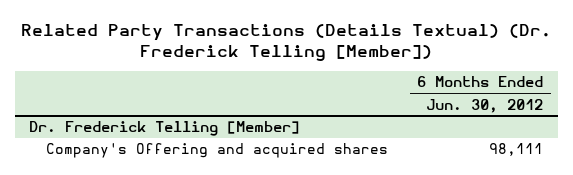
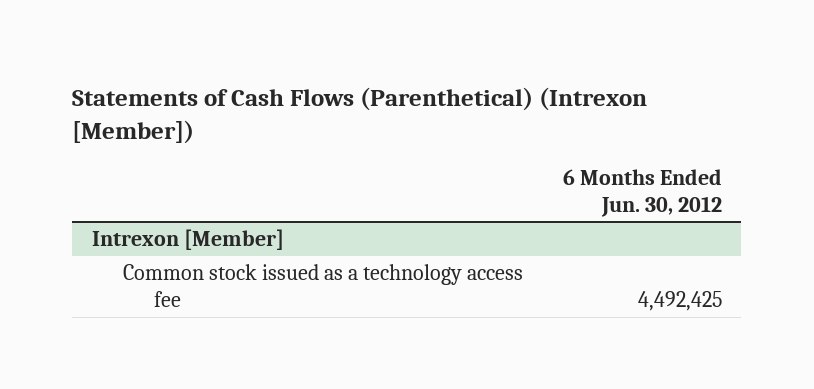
[21,23,552,62] Related Party Transactions (Details Textual) (Dr. Frederick Telling [Member]) -> [72,86,648,145] Statements of Cash Flows (Parenthetical) (Intrexon [Member])
[29,121,301,137] Dr. Frederick Telling [Member] -> none
[45,143,388,159] Company's Offering and acquired shares -> none
none -> [92,229,285,251] Intrexon [Member]
none -> [122,264,523,307] Common stock issued as a technology access fee

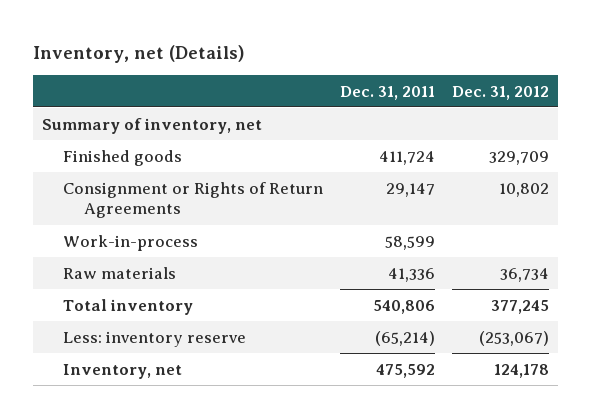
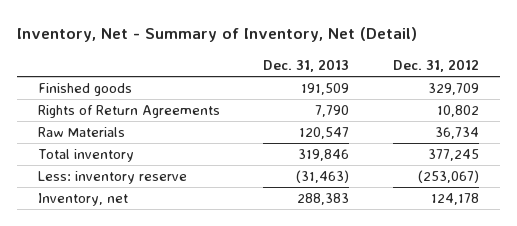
[33,44,246,63] Inventory, net (Details) -> [16,27,417,43] Inventory, Net - Summary of Inventory, Net (Detail)
[340,85,436,100] Dec. 31, 2011 -> none
none -> [263,58,350,72] Dec. 31, 2013
[41,117,262,134] Summary of inventory, net -> none
[63,234,199,251] Work-in-process -> none
[63,181,324,219] Consignment or Rights of Return Agreements -> [38,105,221,119] Rights of Return Agreements
[63,266,177,279] Raw materials -> [38,127,126,138] Raw Materials

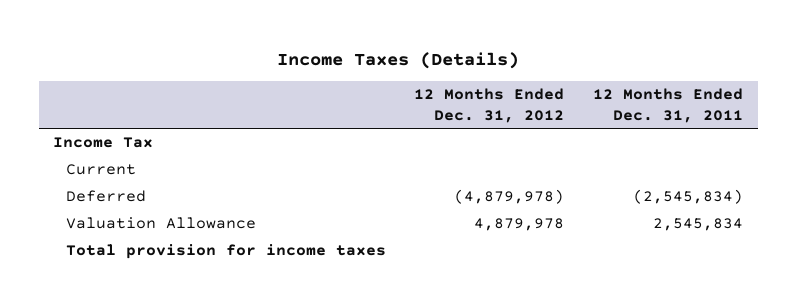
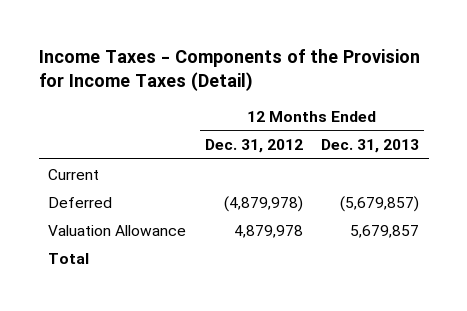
[277,51,520,69] Income Taxes (Details) -> [38,48,420,91] Income Taxes - Components of the Provision for Income Taxes (Detail)
[593,88,744,123] 12 Months Ended Dec. 31, 2011 -> none
none -> [321,139,420,154] Dec. 31, 2013
[53,137,154,149] Income Tax -> none
[65,244,386,260] Total provision for income taxes -> [48,252,90,264] Total

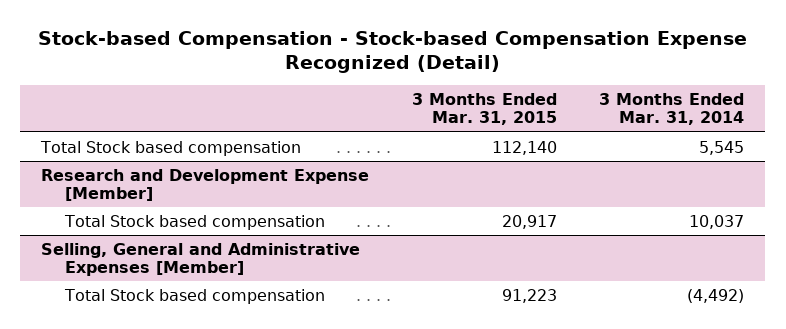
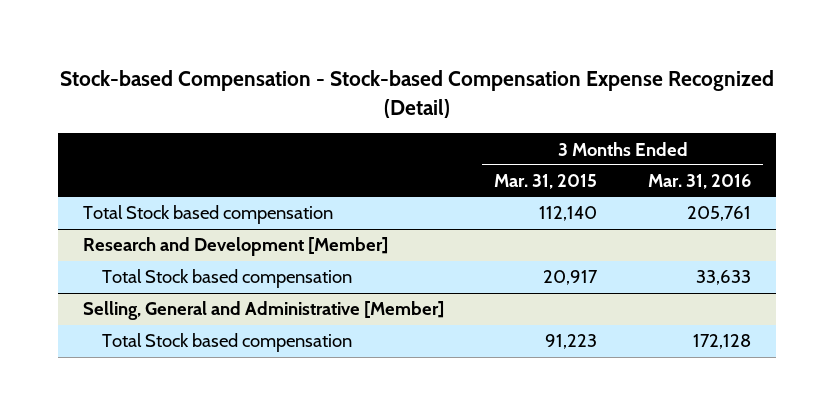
[599,93,745,126] 3 Months Ended Mar. 31, 2014 -> none
none -> [647,174,751,190] Mar. 31, 2016
[41,168,370,202] Research and Development Expense [Member] -> [83,237,389,257] Research and Development [Member]
[41,242,361,277] Selling, General and Administrative Expenses [Member] -> [83,301,445,321] Selling, General and Administrative [Member]

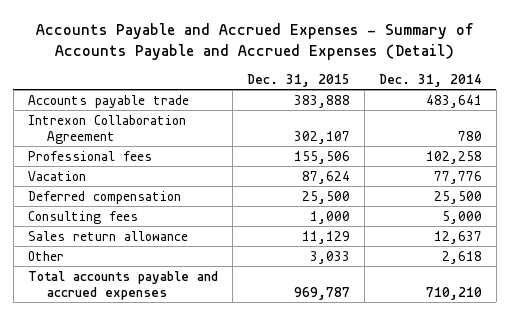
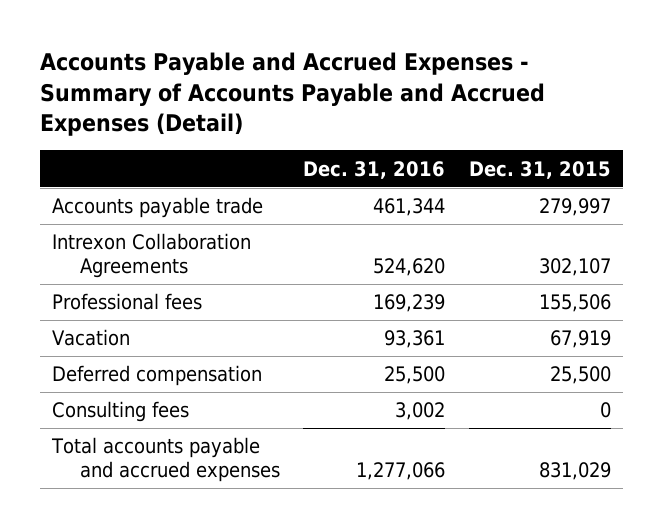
[378,74,482,88] Dec. 31, 2014 -> none
none -> [303,160,446,179] Dec. 31, 2016
[293,94,350,108] 383,888 -> [538,198,611,217] 279,997
[27,114,186,144] Intrexon Collaboration Agreement -> [51,233,251,278] Intrexon Collaboration Agreements
[301,170,350,184] 87,624 -> [549,330,611,349] 67,919
[27,230,188,241] Sales return allowance -> none
[27,250,64,261] Other -> none
[309,210,350,224] 1,000 -> [599,402,611,419] 0
[293,286,350,300] 969,787 -> [538,461,611,480] 831,029

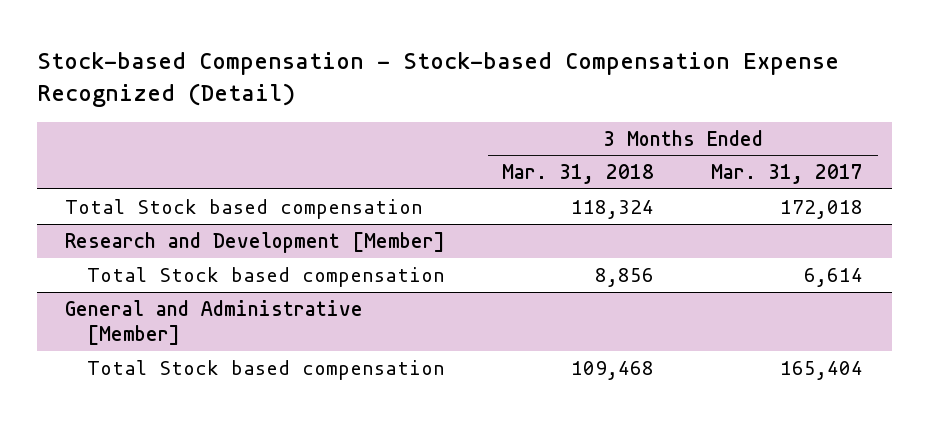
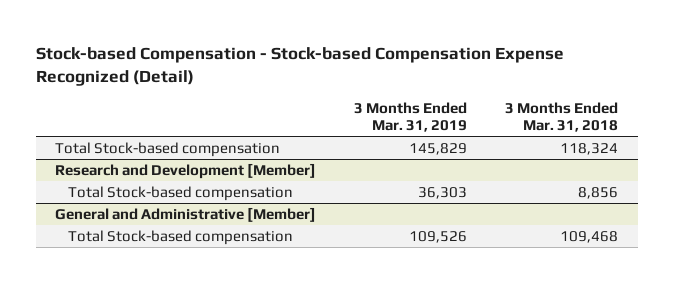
[711,164,864,185] Mar. 31, 2017 -> none
none -> [354,101,468,133] 3 Months Ended Mar. 31, 2019
[65,198,424,219] Total Stock based compensation -> [54,141,280,157] Total Stock-based compensation
[87,266,446,287] Total Stock based compensation -> [67,185,293,201] Total Stock-based compensation
[87,359,446,380] Total Stock based compensation -> [67,229,293,245] Total Stock-based compensation

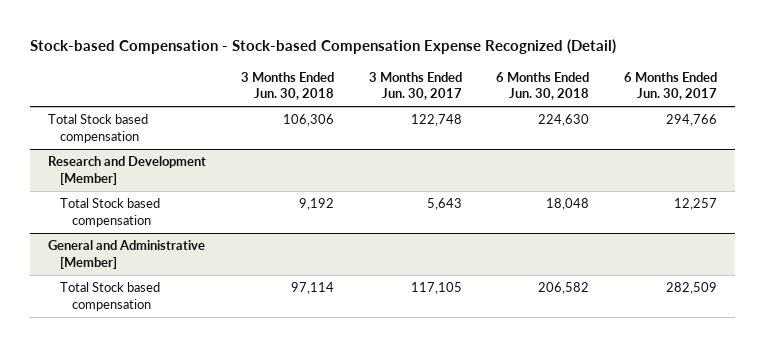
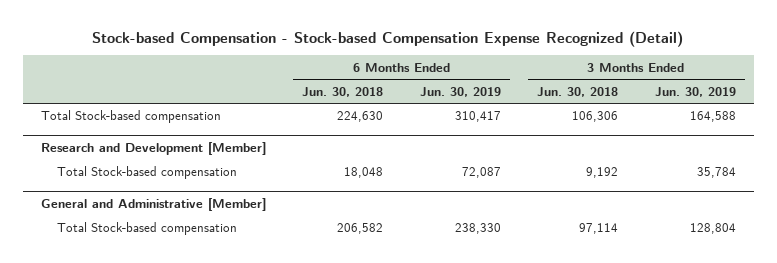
[368,71,462,101] 3 Months Ended Jun. 30, 2017 -> none
[624,71,718,101] 6 Months Ended Jun. 30, 2017 -> none
none -> [419,86,501,97] Jun. 30, 2019
none -> [654,86,736,97] Jun. 30, 2019
[47,114,148,144] Total Stock based compensation -> [41,110,222,124] Total Stock-based compensation
[60,198,161,228] Total Stock based compensation -> [56,166,237,180] Total Stock-based compensation
[60,282,161,312] Total Stock based compensation -> [56,222,237,236] Total Stock-based compensation

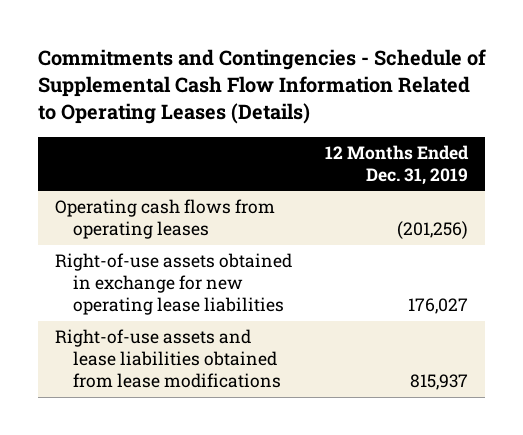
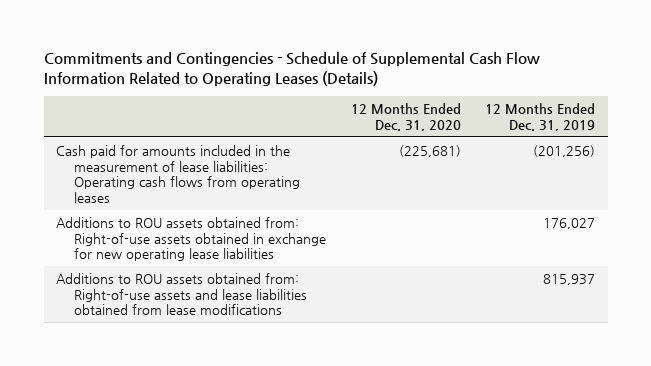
none -> [350,103,461,131] 12 Months Ended Dec. 31, 2020
[54,198,275,240] Operating cash flows from operating leases -> [55,145,300,203] Cash paid for amounts included in the measurement of lease liabilities: Operating cash flows from operating leases
[54,252,292,316] Right-of-use assets obtained in exchange for new operating lease liabilities -> [55,217,326,262] Additions to ROU assets obtained from: Right-of-use assets obtained in exchange for new operating lease liabilities
[54,328,282,389] Right-of-use assets and lease liabilities obtained from lease modifications -> [55,273,307,316] Additions to ROU assets obtained from: Right-of-use assets and lease liabilities obtained from lease modifications

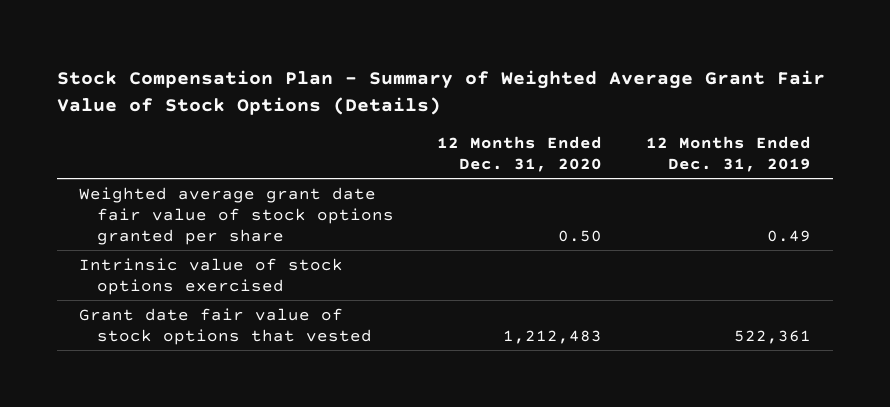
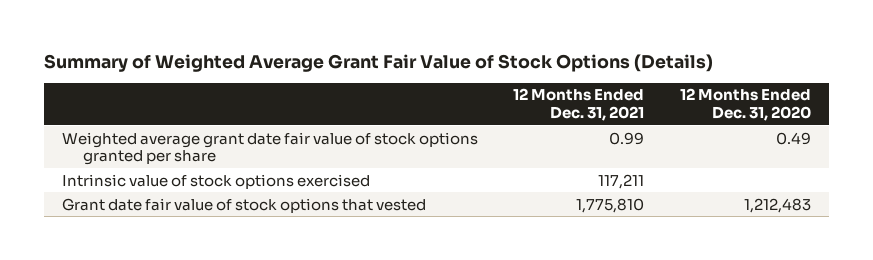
[57,70,826,116] Stock Compensation Plan - Summary of Weighted Average Grant Fair Value of Stock Options (Details) -> [44,53,714,72] Summary of Weighted Average Grant Fair Value of Stock Options (Details)
[646,136,812,173] 12 Months Ended Dec. 31, 2019 -> none
none -> [513,88,645,121] 12 Months Ended Dec. 31, 2021
[558,229,603,242] 0.50 -> [775,131,811,145] 0.49

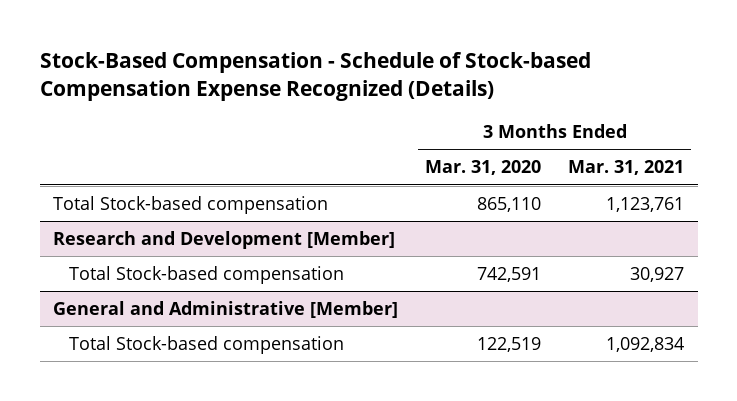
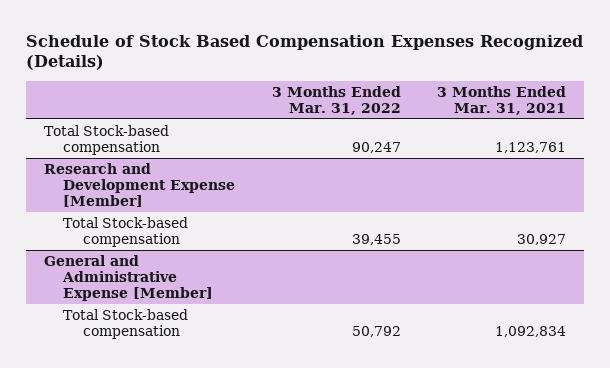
[39,51,591,101] Stock-Based Compensation - Schedule of Stock-based Compensation Expense Recognized (Details) -> [25,34,583,71] Schedule of Stock Based Compensation Expenses Recognized (Details)
[425,160,542,176] Mar. 31, 2020 -> none
none -> [271,85,401,115] 3 Months Ended Mar. 31, 2022
[53,231,396,250] Research and Development [Member] -> [43,162,236,208] Research and Development Expense [Member]
[53,301,399,319] General and Administrative [Member] -> [43,254,214,302] General and Administrative Expense [Member]

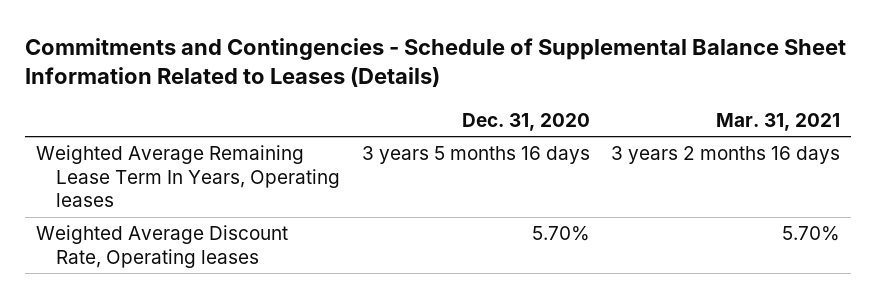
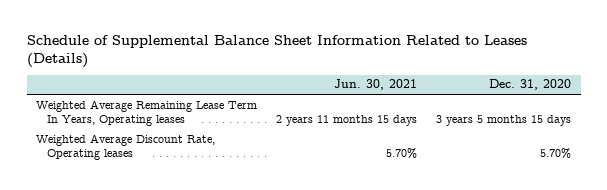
[25,37,847,88] Commitments and Contingencies - Schedule of Supplemental Balance Sheet Information Related to Leases (Details) -> [26,34,527,68] Schedule of Supplemental Balance Sheet Information Related to Leases (Details)
[716,112,841,131] Mar. 31, 2021 -> none
none -> [334,79,418,91] Jun. 30, 2021
[361,146,590,165] 3 years 5 months 16 days -> [436,115,572,127] 3 years 5 months 15 days

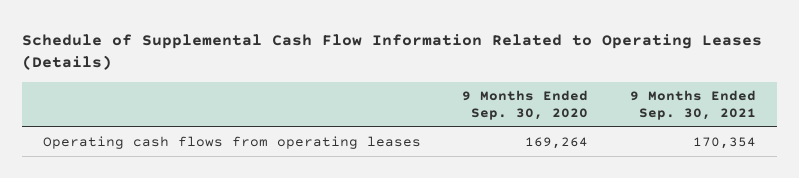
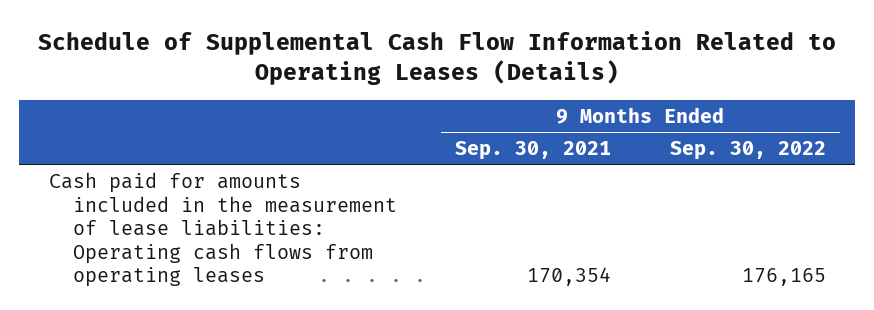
[462,89,589,121] 9 Months Ended Sep. 30, 2020 -> none
none -> [669,141,826,161] Sep. 30, 2022
[42,136,421,150] Operating cash flows from operating leases -> [48,171,397,288] Cash paid for amounts included in the measurement of lease liabilities: Operating cash flows from operating leases

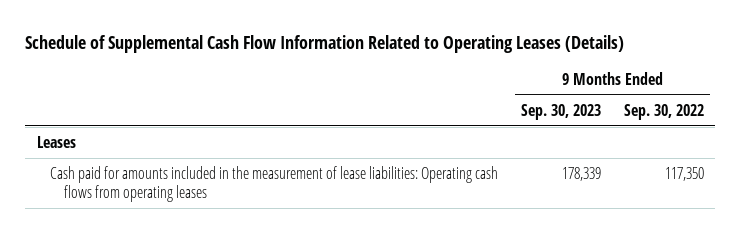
[455,141,612,161] Sep. 30, 2021 -> none
none -> [521,103,602,120] Sep. 30, 2023
none -> [36,135,76,148] Leases
[741,268,826,287] 176,165 -> [665,166,705,181] 117,350

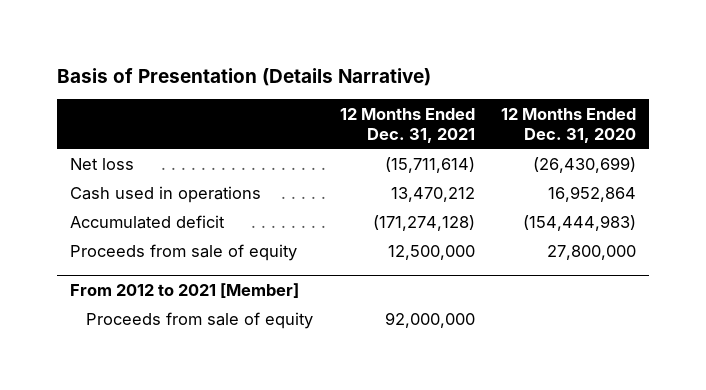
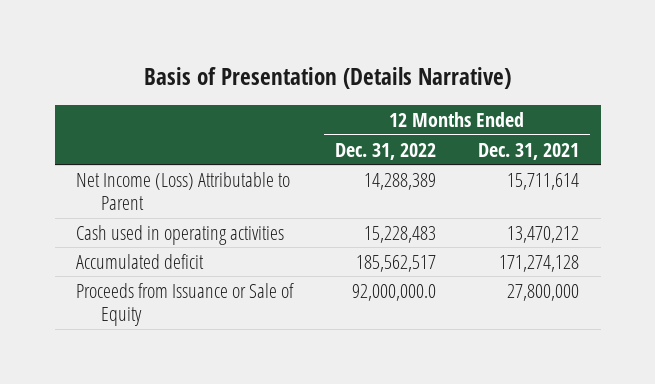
[500,107,636,144] 12 Months Ended Dec. 31, 2020 -> none
none -> [335,142,437,160] Dec. 31, 2022
[69,282,299,298] From 2012 to 2021 [Member] -> none
[86,311,314,329] Proceeds from sale of equity -> none
[69,157,134,170] Net loss -> [75,171,290,211] Net Income (Loss) Attributable to Parent
[384,156,475,173] (15,711,614) -> [507,172,580,190] 15,711,614
[69,185,261,203] Cash used in operations -> [75,224,284,245] Cash used in operating activities
[372,214,475,231] (171,274,128) -> [499,254,580,272] 171,274,128
[69,243,297,261] Proceeds from sale of equity -> [75,282,294,327] Proceeds from Issuance or Sale of Equity
[387,244,475,260] 12,500,000 -> [507,283,580,301] 27,800,000

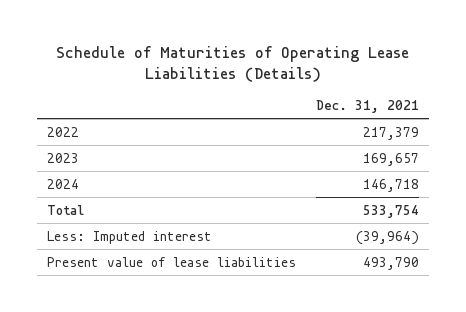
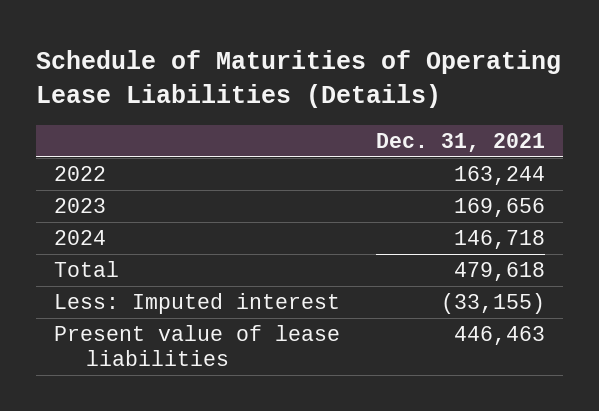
[363,126,420,140] 217,379 -> [454,166,546,186] 163,244
[363,152,420,166] 169,657 -> [454,198,546,218] 169,656
[363,204,420,218] 533,754 -> [454,262,546,282] 479,618
[356,230,420,245] (39,964) -> [441,293,546,315] (33,155)
[363,256,420,270] 493,790 -> [454,326,546,346] 446,463

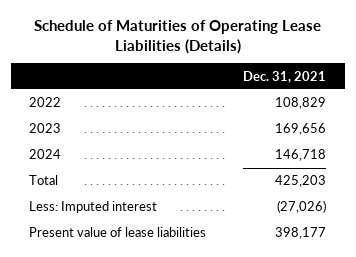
[454,166,546,186] 163,244 -> [275,97,327,110] 108,829
[454,262,546,282] 479,618 -> [275,175,327,188] 425,203
[441,293,546,315] (33,155) -> [277,200,327,214] (27,026)
[454,326,546,346] 446,463 -> [275,227,327,240] 398,177

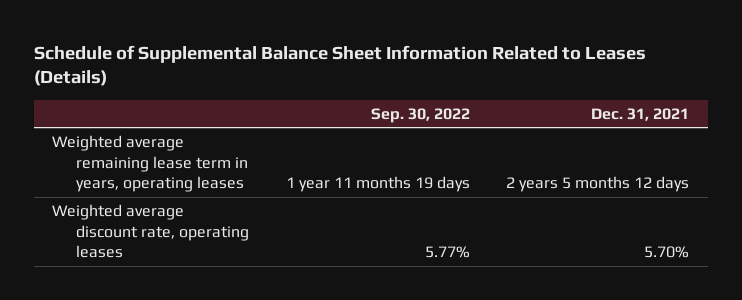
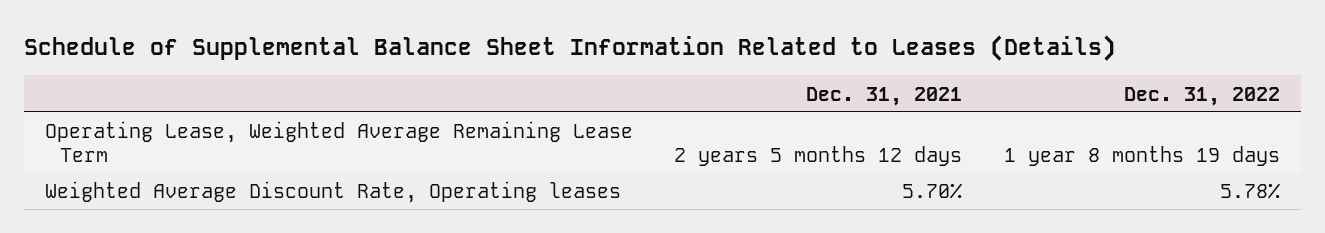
[370,107,470,123] Sep. 30, 2022 -> none
none -> [1124,86,1281,106] Dec. 31, 2022
[52,135,248,193] Weighted average remaining lease term in years, operating leases -> [44,121,633,163] Operating Lease, Weighted Average Remaining Lease Term
[52,204,249,259] Weighted average discount rate, operating leases -> [44,181,621,204] Weighted Average Discount Rate, Operating leases

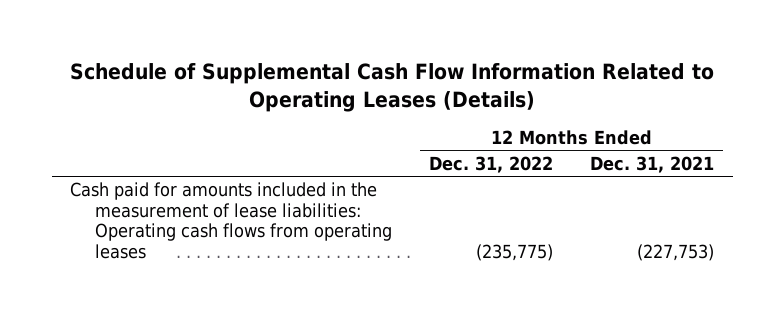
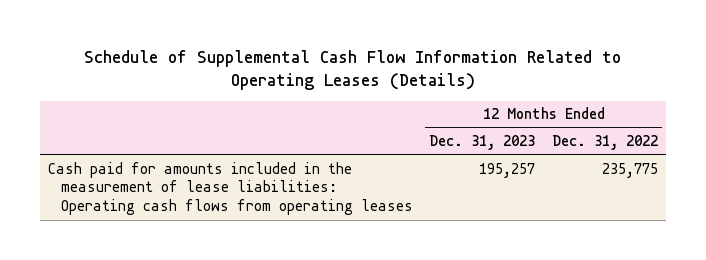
[590,155,715,173] Dec. 31, 2021 -> none
none -> [429,135,536,151] Dec. 31, 2023
[476,243,554,261] (235,775) -> [601,162,658,178] 235,775

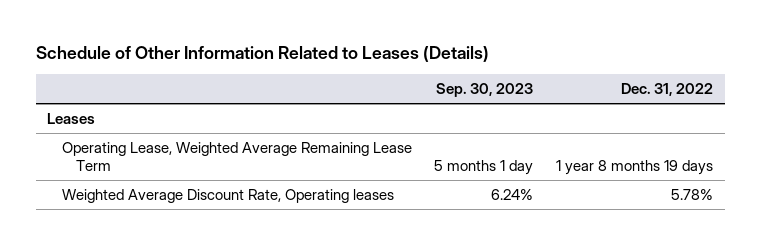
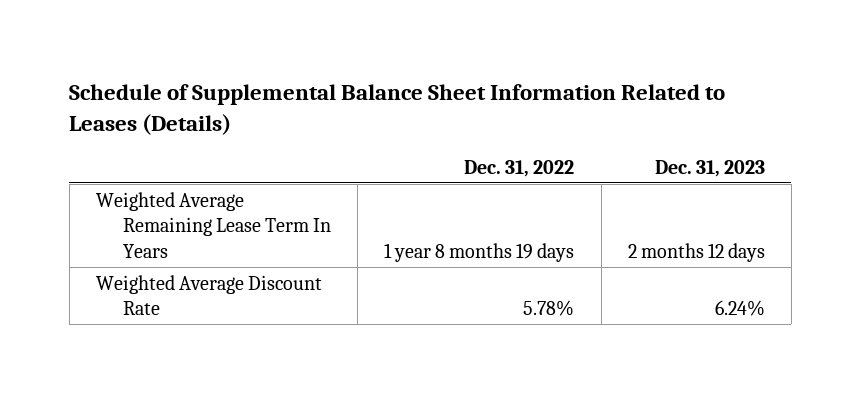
[35,46,489,63] Schedule of Other Information Related to Leases (Details) -> [69,84,726,136] Schedule of Supplemental Balance Sheet Information Related to Leases (Details)
[436,83,534,98] Sep. 30, 2023 -> none
none -> [654,159,765,177] Dec. 31, 2023
[47,112,96,124] Leases -> none
[61,141,412,171] Operating Lease, Weighted Average Remaining Lease Term -> [95,191,332,258] Weighted Average Remaining Lease Term In Years
[61,188,394,203] Weighted Average Discount Rate, Operating leases -> [95,274,322,316] Weighted Average Discount Rate

